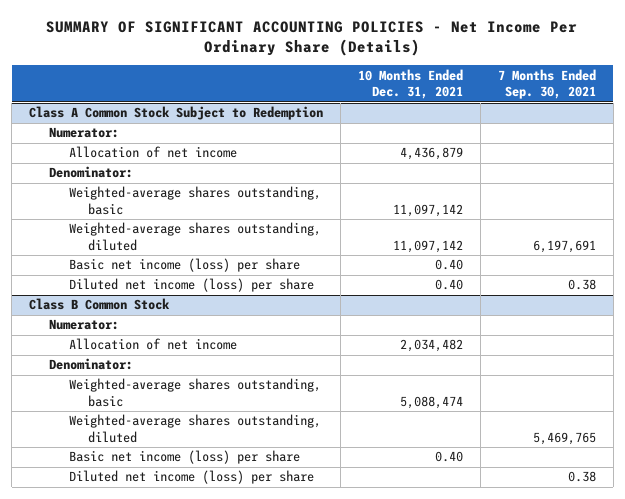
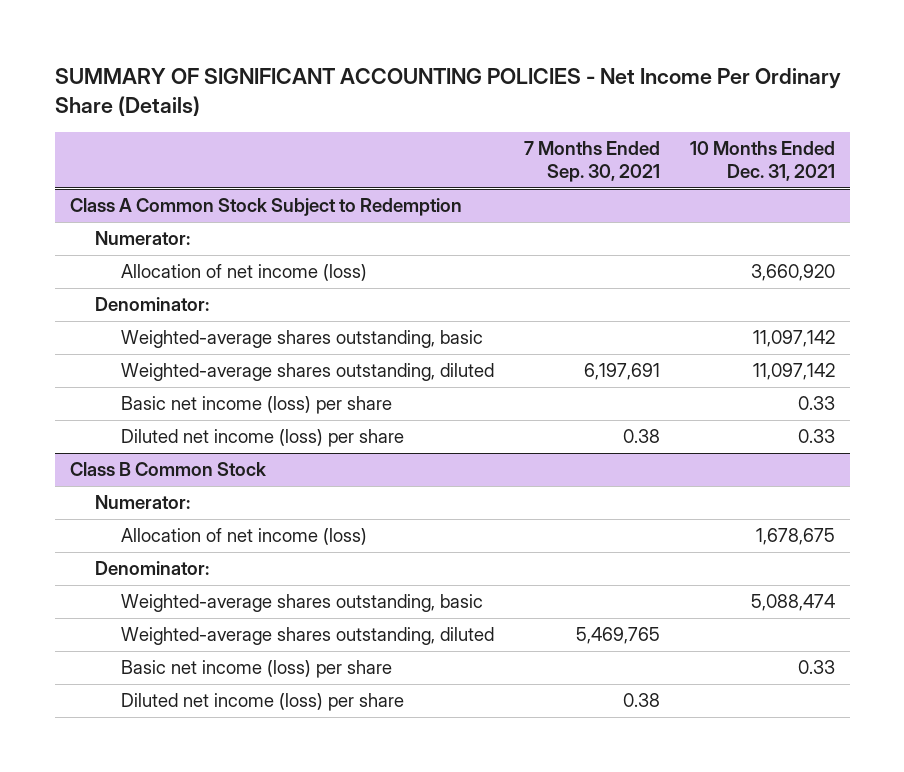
[68,146,237,159] Allocation of net income -> [121,264,368,282] Allocation of net income (loss)
[399,147,463,161] 4,436,879 -> [750,264,835,282] 3,660,920
[434,259,463,271] 0.40 -> [797,396,835,411] 0.33
[434,279,463,291] 0.40 -> [797,429,835,444] 0.33
[68,338,237,351] Allocation of net income -> [121,528,368,546] Allocation of net income (loss)
[399,339,463,353] 2,034,482 -> [755,528,835,546] 1,678,675
[434,451,463,463] 0.40 -> [797,660,835,675] 0.33

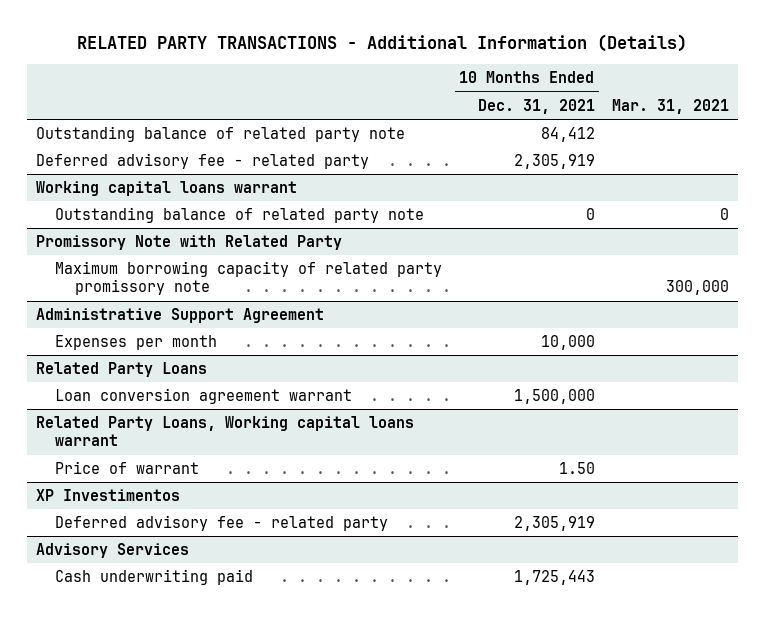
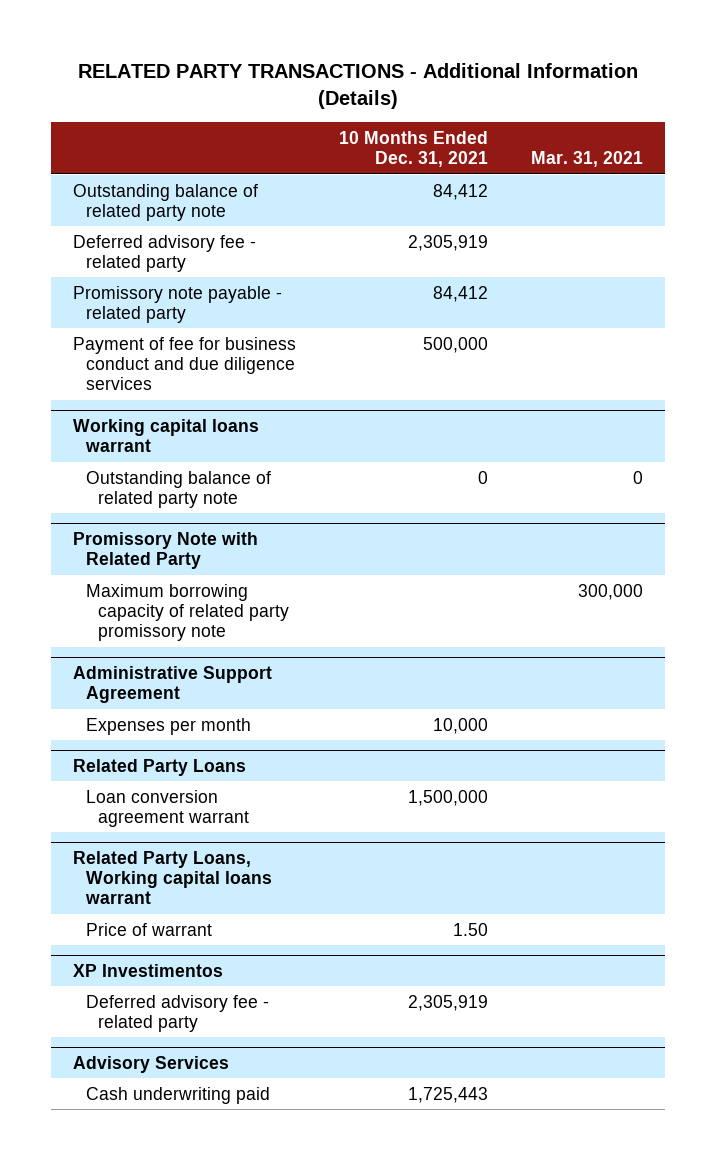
none -> [72,285,282,323] Promissory note payable - related party
none -> [72,336,296,391] Payment of fee for business conduct and due diligence services

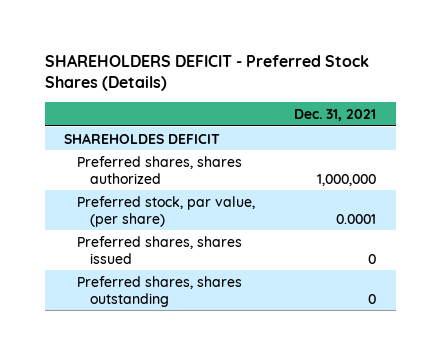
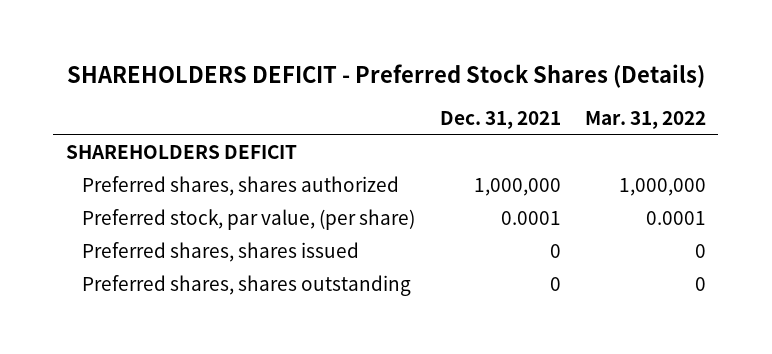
none -> [585,111,707,130] Mar. 31, 2022
[64,132,221,144] SHAREHOLDES DEFICIT -> [65,145,297,160] SHAREHOLDERS DEFICIT

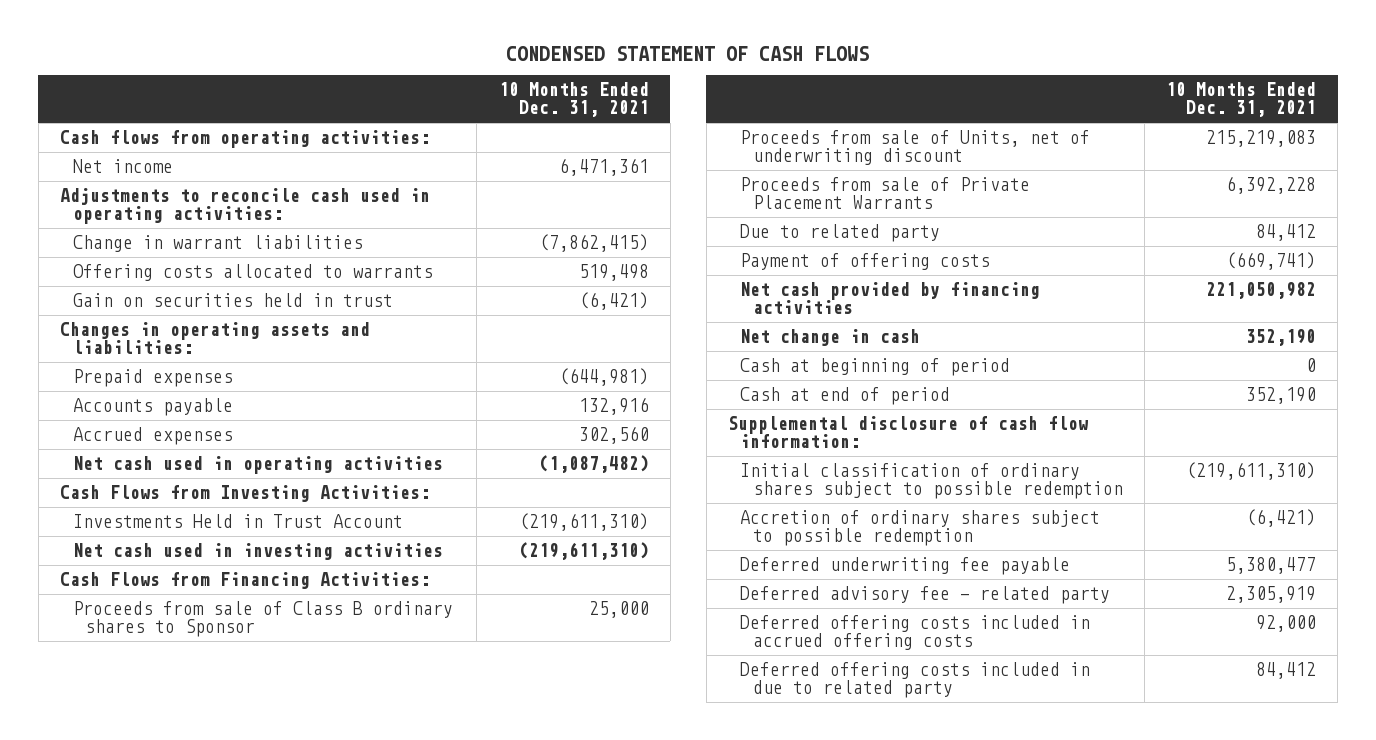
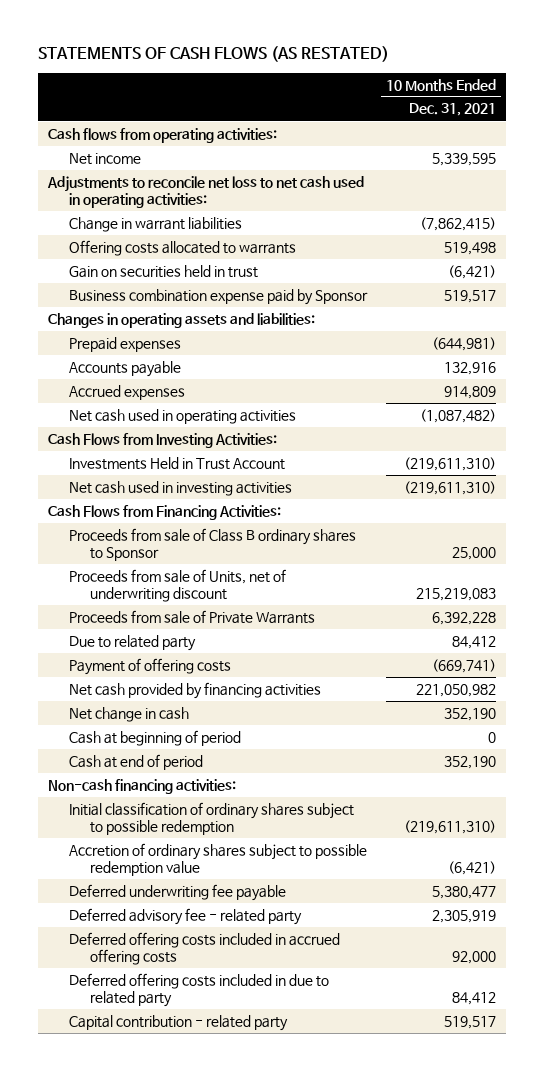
[506,45,870,61] CONDENSED STATEMENT OF CASH FLOWS -> [38,46,390,63] STATEMENTS OF CASH FLOWS (AS RESTATED)
[558,158,649,177] 6,471,361 -> [432,152,497,166] 5,339,595
[59,188,430,225] Adjustments to reconcile cash used in operating activities: -> [46,175,364,208] Adjustments to reconcile net loss to net cash used in operating activities:
none -> [68,288,368,305] Business combination expense paid by Sponsor
[578,426,649,445] 302,560 -> [444,385,497,399] 914,809
[740,177,1031,210] Proceeds from sale of Private Placement Warrants -> [68,609,315,624] Proceeds from sale of Private Warrants
[727,416,1088,449] Supplemental disclosure of cash flow information: -> [47,778,236,794] Non-cash financing activities:
[740,510,1101,547] Accretion of ordinary shares subject to possible redemption -> [68,842,367,876] Accretion of ordinary shares subject to possible redemption value
none -> [68,1014,288,1031] Capital contribution - related party

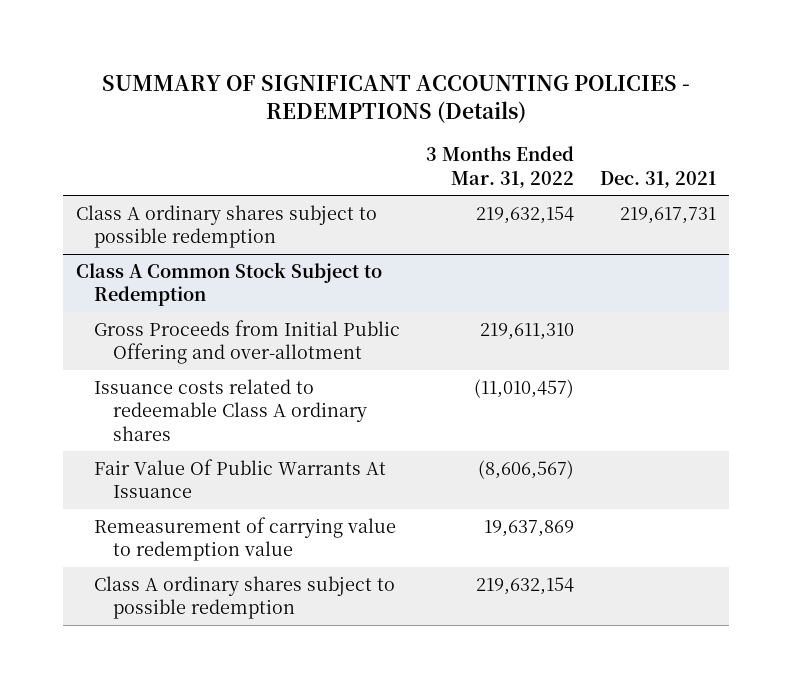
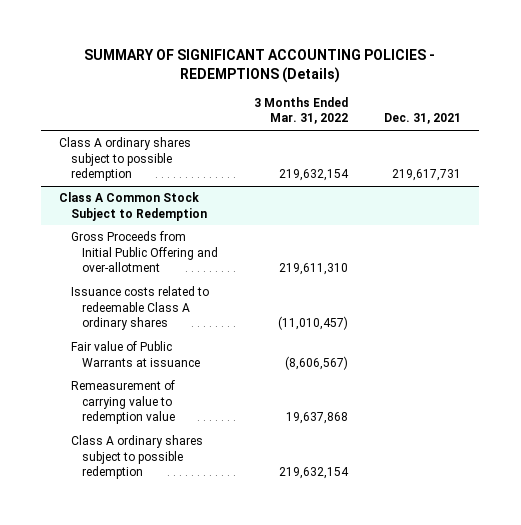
[94,458,387,499] Fair Value Of Public Warrants At Issuance -> [70,341,201,367] Fair value of Public Warrants at issuance
[484,519,575,537] 19,637,869 -> [286,411,349,424] 19,637,868

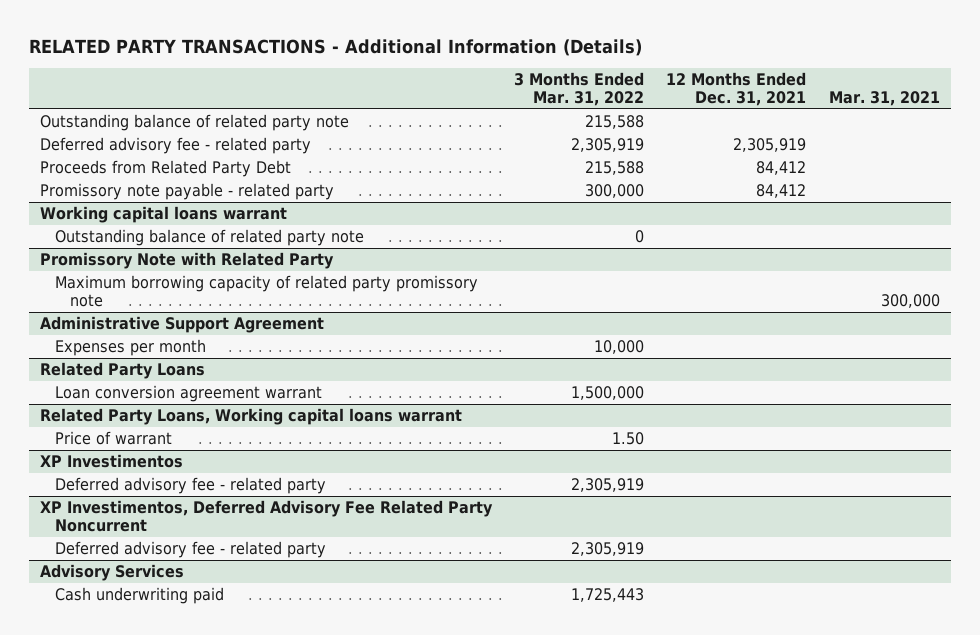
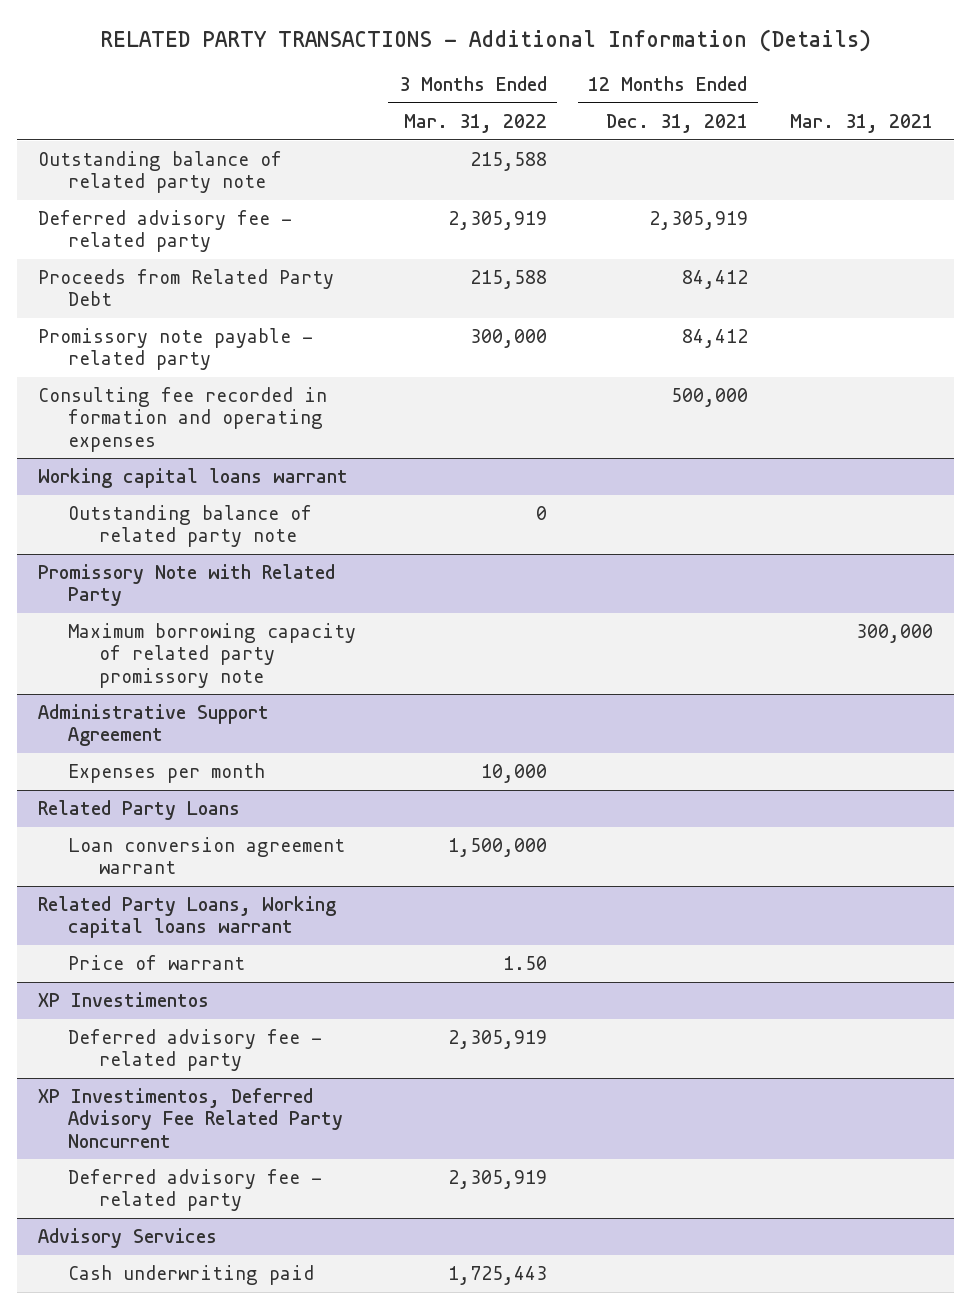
none -> [38,387,328,452] Consulting fee recorded in formation and operating expenses

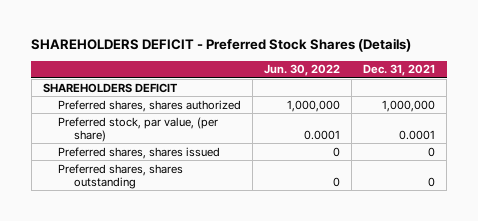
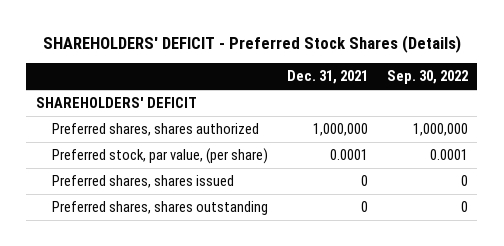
[31,38,412,53] SHAREHOLDERS DEFICIT - Preferred Stock Shares (Details) -> [42,34,461,53] SHAREHOLDERS' DEFICIT - Preferred Stock Shares (Details)
[264,64,341,77] Jun. 30, 2022 -> none
none -> [386,70,468,85] Sep. 30, 2022
[42,82,178,93] SHAREHOLDERS DEFICIT -> [35,97,197,109] SHAREHOLDERS' DEFICIT

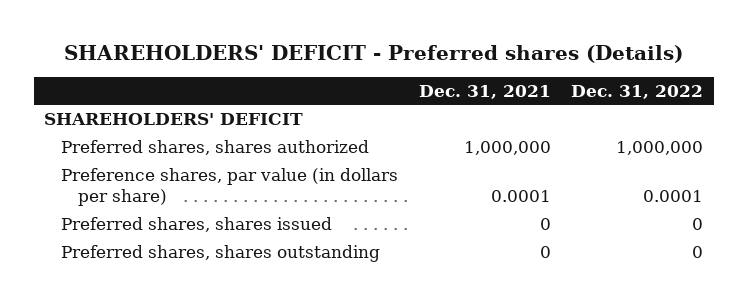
[42,34,461,53] SHAREHOLDERS' DEFICIT - Preferred Stock Shares (Details) -> [63,44,683,63] SHAREHOLDERS' DEFICIT - Preferred shares (Details)
[386,70,468,85] Sep. 30, 2022 -> none
none -> [571,84,704,99] Dec. 31, 2022
[51,148,268,165] Preferred stock, par value, (per share) -> [61,168,399,206] Preference shares, par value (in dollars per share)

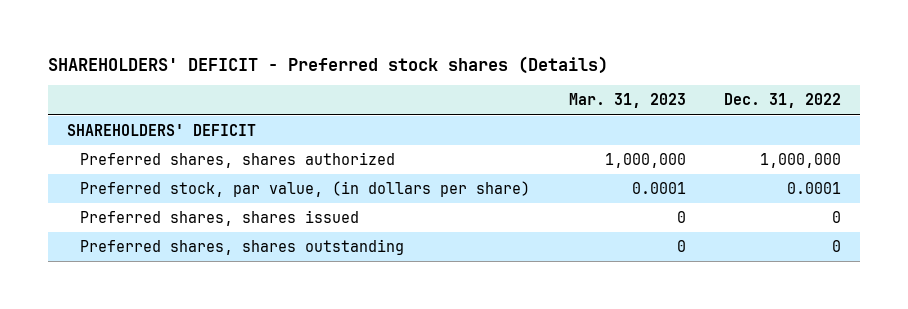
[63,44,683,63] SHAREHOLDERS' DEFICIT - Preferred shares (Details) -> [47,55,608,74] SHAREHOLDERS' DEFICIT - Preferred stock shares (Details)
[418,84,551,99] Dec. 31, 2021 -> none
none -> [568,93,686,109] Mar. 31, 2023
[61,168,399,206] Preference shares, par value (in dollars per share) -> [80,180,531,197] Preferred stock, par value, (in dollars per share)

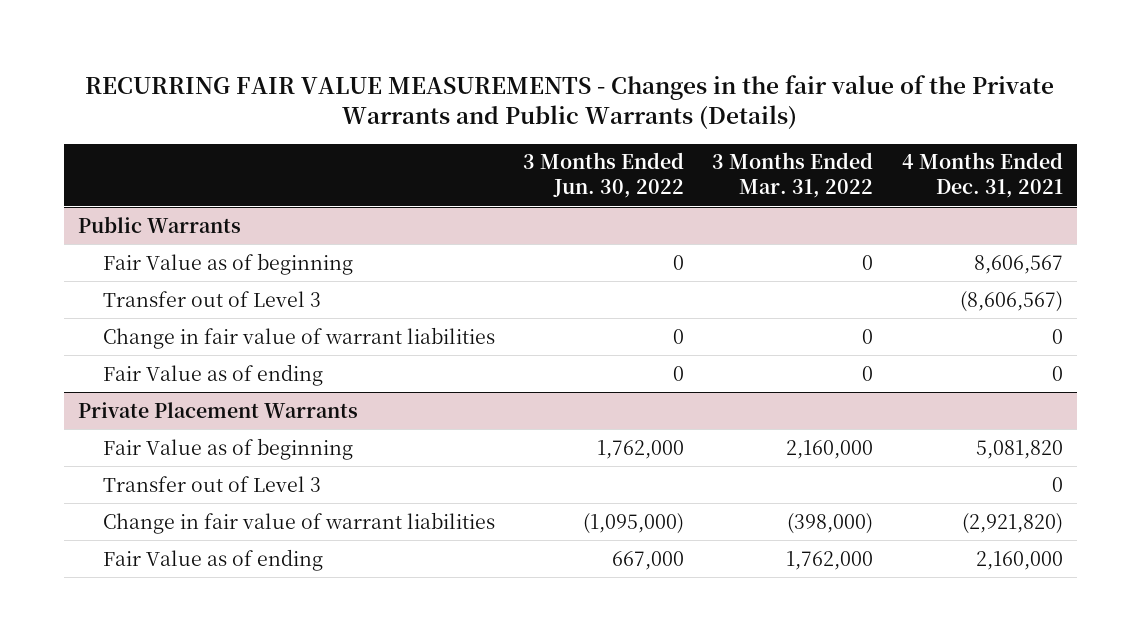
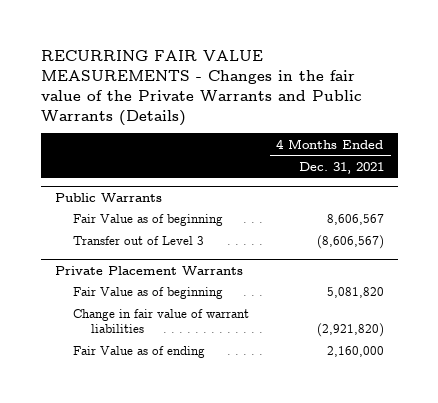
[523,152,685,198] 3 Months Ended Jun. 30, 2022 -> none
[712,152,874,198] 3 Months Ended Mar. 31, 2022 -> none
[103,326,496,349] Change in fair value of warrant liabilities -> none
[103,363,324,386] Fair Value as of ending -> none
[103,475,322,492] Transfer out of Level 3 -> none

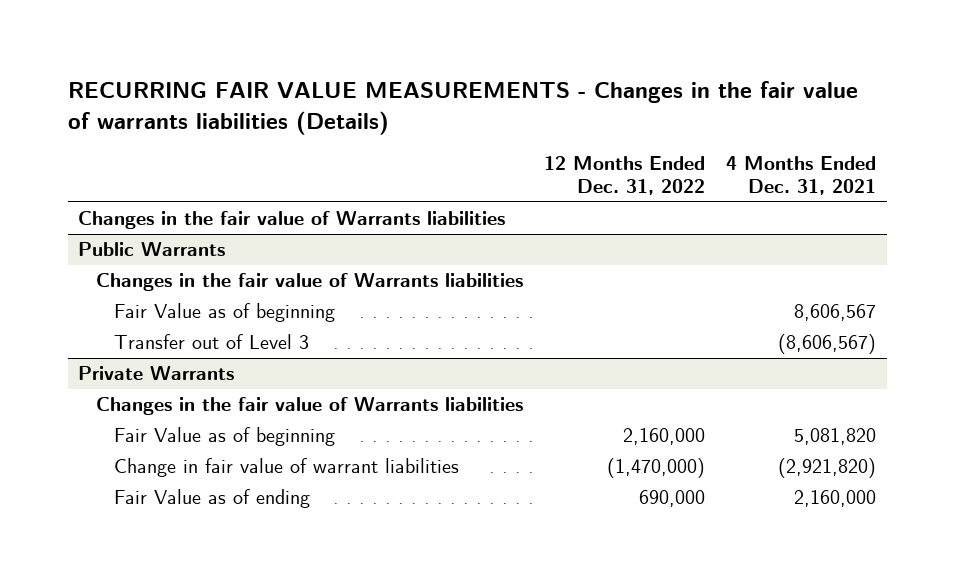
[40,49,362,126] RECURRING FAIR VALUE MEASUREMENTS - Changes in the fair value of the Private Warrants and Public Warrants (Details) -> [67,81,858,135] RECURRING FAIR VALUE MEASUREMENTS - Changes in the fair value of warrants liabilities (Details)
none -> [544,156,706,196] 12 Months Ended Dec. 31, 2022
none -> [78,211,506,230] Changes in the fair value of Warrants liabilities
none -> [96,273,524,292] Changes in the fair value of Warrants liabilities
[54,265,243,275] Private Placement Warrants -> [78,366,235,381] Private Warrants
none -> [96,397,524,416] Changes in the fair value of Warrants liabilities

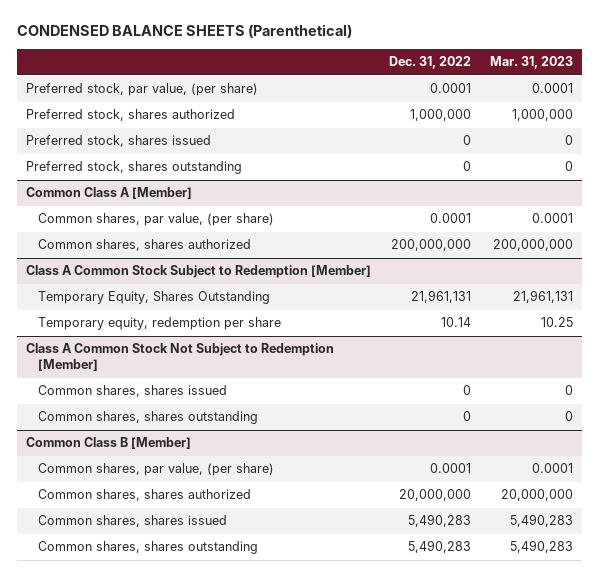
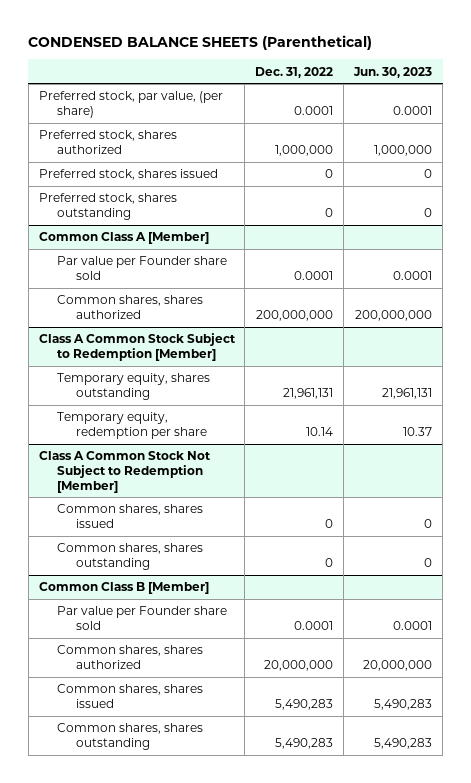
[489,56,573,70] Mar. 31, 2023 -> none
none -> [353,66,433,78] Jun. 30, 2023
[38,213,275,227] Common shares, par value, (per share) -> [57,256,228,280] Par value per Founder share sold
[38,291,271,305] Temporary Equity, Shares Outstanding -> [57,373,211,400] Temporary equity, shares outstanding
[38,463,275,477] Common shares, par value, (per share) -> [57,606,228,630] Par value per Founder share sold

